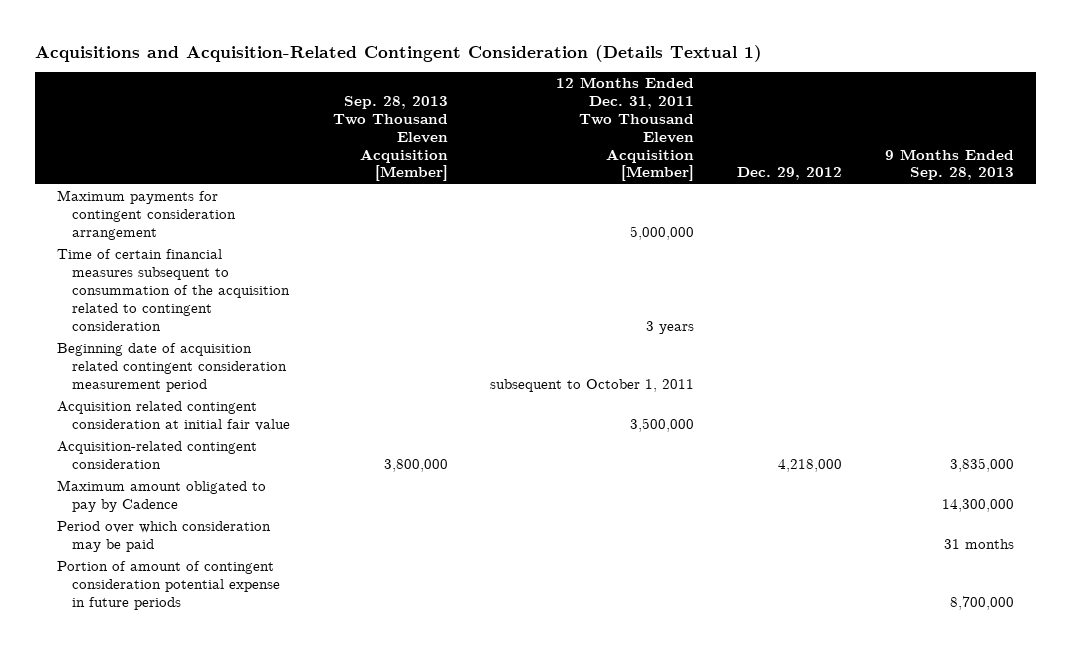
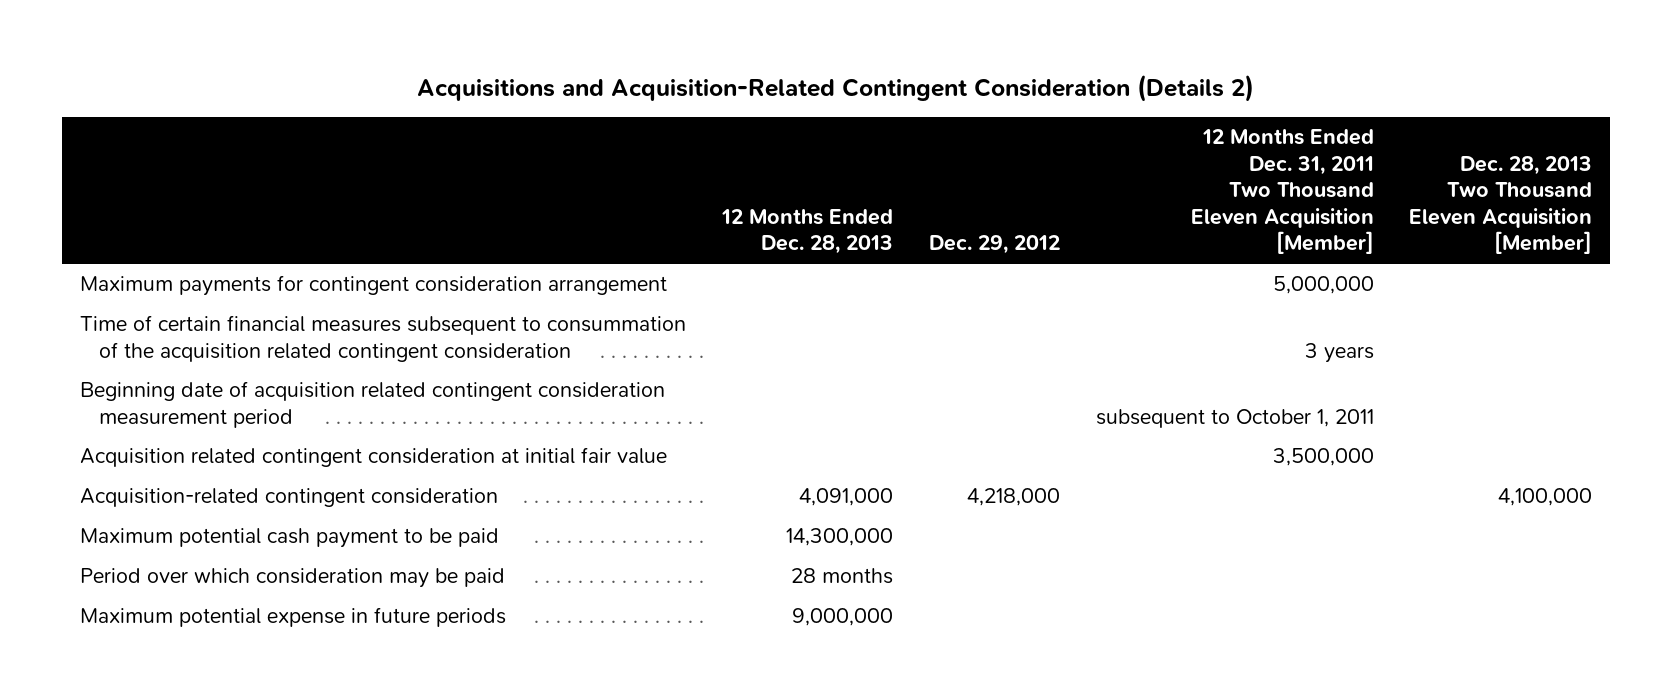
[35,44,763,62] Acquisitions and Acquisition-Related Contingent Consideration (Details Textual 1) -> [417,73,1255,102] Acquisitions and Acquisition-Related Contingent Consideration (Details 2)
[332,96,448,182] Sep. 28, 2013 Two Thousand Eleven Acquisition [Member] -> none
[885,148,1015,181] 9 Months Ended Sep. 28, 2013 -> none
none -> [721,208,894,255] 12 Months Ended Dec. 28, 2013
none -> [1409,155,1593,255] Dec. 28, 2013 Two Thousand Eleven Acquisition [Member]
[56,249,290,331] Time of certain financial measures subsequent to consummation of the acquisition related to contingent consideration -> [80,315,687,362] Time of certain financial measures subsequent to consummation of the acquisition related contingent consideration
[56,480,266,513] Maximum amount obligated to pay by Cadence -> [80,528,500,549] Maximum potential cash payment to be paid
[56,561,280,610] Portion of amount of contingent consideration potential expense in future periods -> [80,607,507,628] Maximum potential expense in future periods

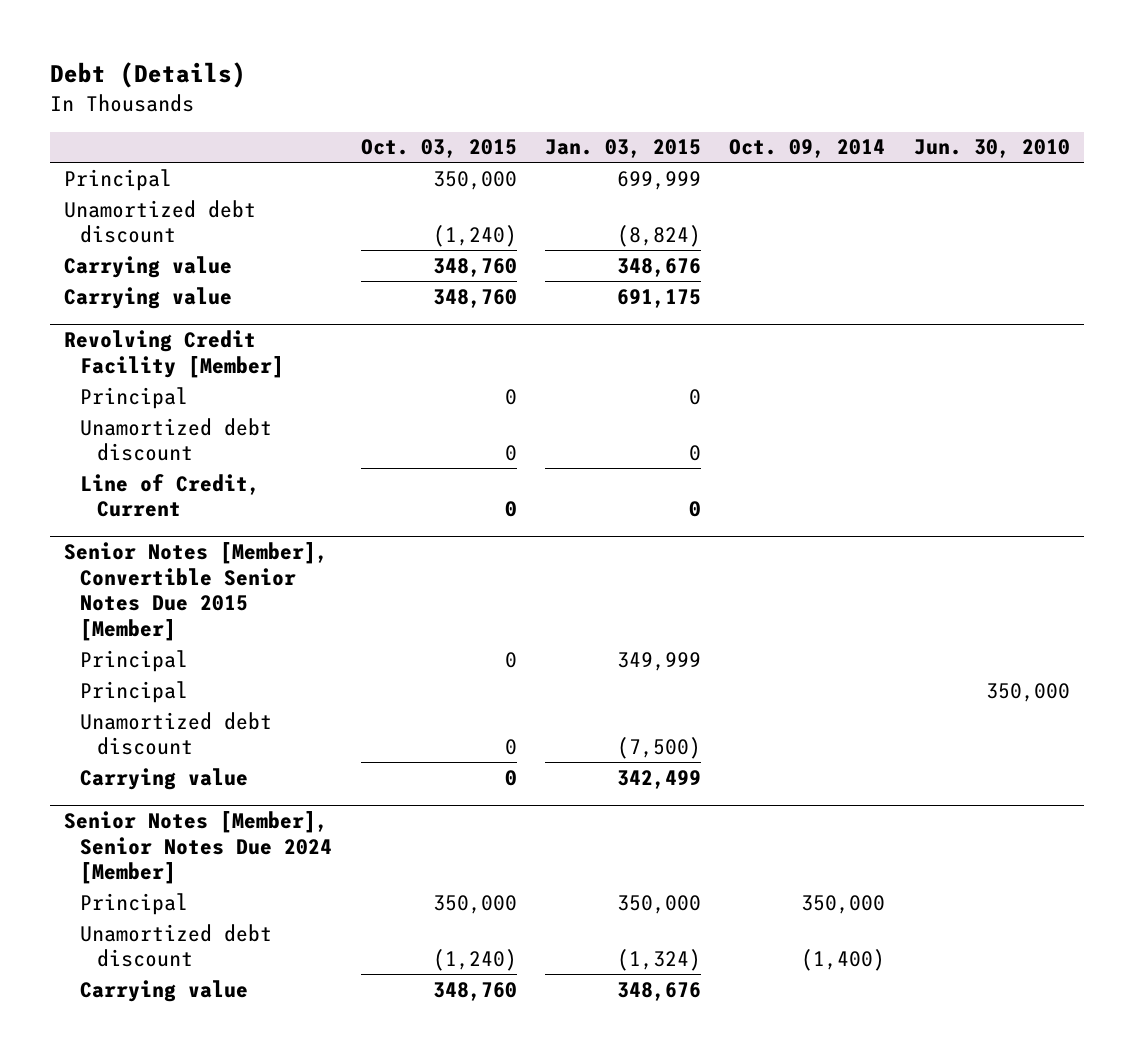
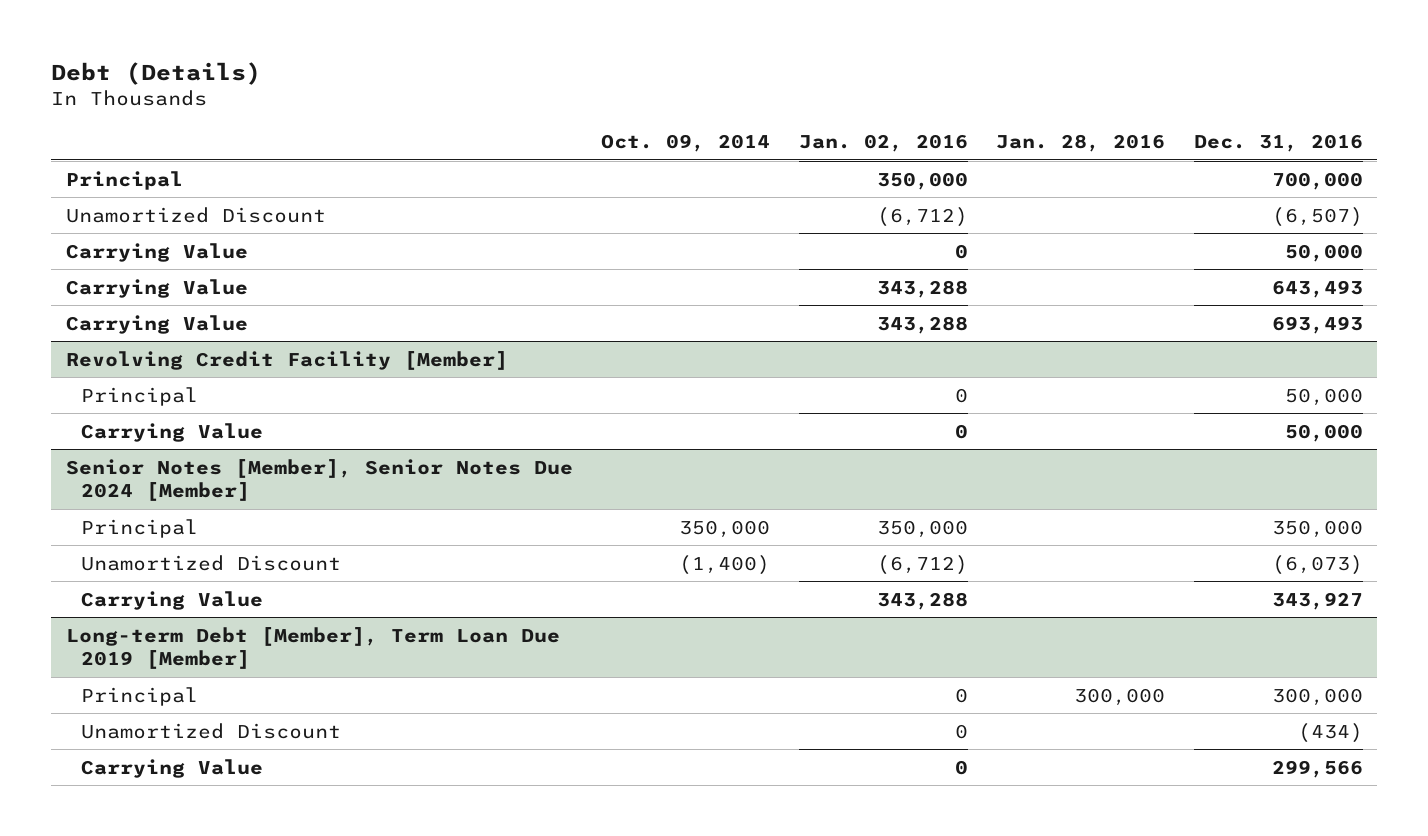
[360,139,517,159] Oct. 03, 2015 -> none
[544,139,701,159] Jan. 03, 2015 -> none
[913,139,1070,159] Jun. 30, 2010 -> none
none -> [798,134,968,153] Jan. 02, 2016
none -> [996,134,1166,153] Jan. 28, 2016
none -> [1193,134,1363,153] Dec. 31, 2016
[63,199,256,244] Unamortized debt discount -> [65,206,326,223] Unamortized Discount
none -> [65,242,248,262] Carrying Value
[63,255,232,278] Carrying value -> [65,278,248,298] Carrying Value
[63,286,232,309] Carrying value -> [65,314,248,334] Carrying Value
[80,417,273,462] Unamortized debt discount -> none
[63,542,328,642] Senior Notes [Member], Convertible Senior Notes Due 2015 [Member] -> none
[80,649,189,672] Principal -> none
[80,680,189,703] Principal -> none
[80,711,273,756] Unamortized debt discount -> none
[80,767,249,790] Carrying value -> none
[80,473,261,518] Line of Credit, Current -> [81,422,264,442] Carrying Value
[80,923,273,968] Unamortized debt discount -> [81,554,342,571] Unamortized Discount
[80,979,249,1002] Carrying value -> [81,590,264,610] Carrying Value
none -> [65,626,560,670] Long-term Debt [Member], Term Loan Due 2019 [Member]
none -> [81,686,199,706] Principal
none -> [81,722,342,739] Unamortized Discount
none -> [81,758,264,778] Carrying Value

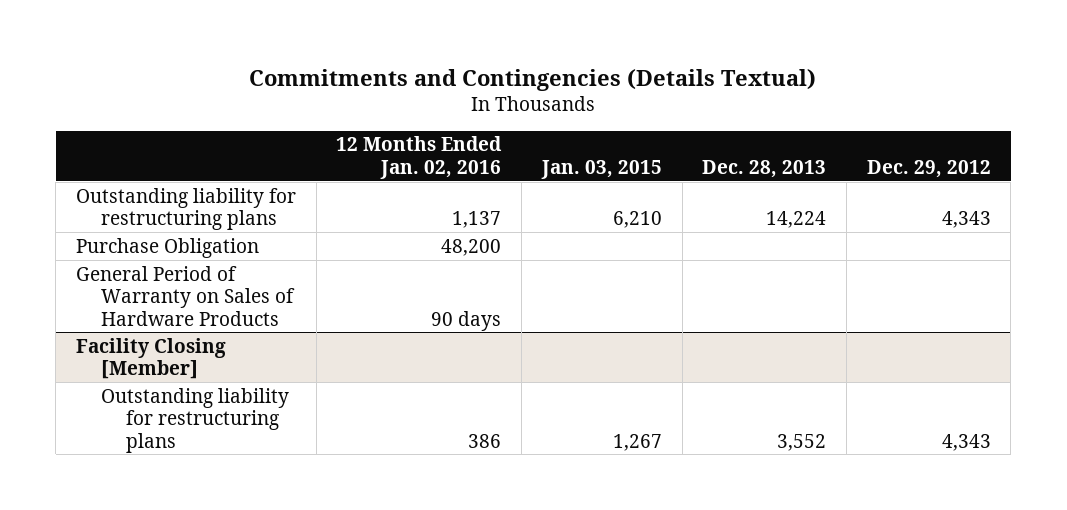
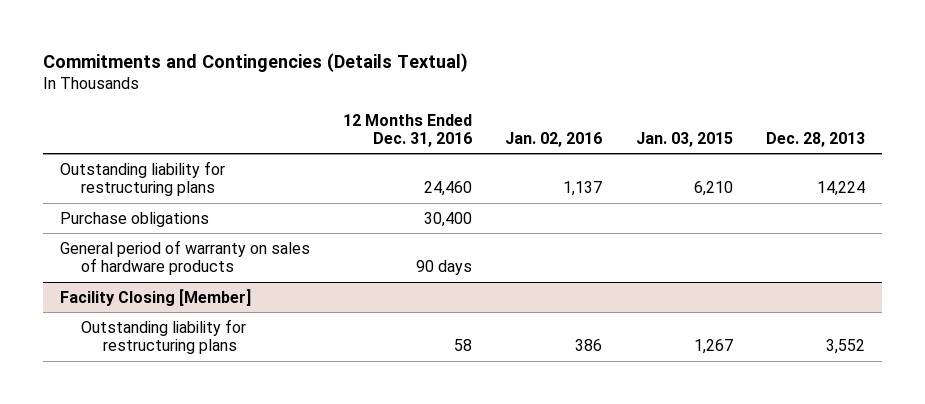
[336,136,503,179] 12 Months Ended Jan. 02, 2016 -> none
[866,159,991,178] Dec. 29, 2012 -> none
none -> [343,113,473,147] 12 Months Ended Dec. 31, 2016
none -> [505,131,603,147] Jan. 02, 2016
[76,237,260,258] Purchase Obligation -> [59,211,209,227] Purchase obligations
[76,265,296,326] General Period of Warranty on Sales of Hardware Products -> [59,239,310,276] General period of warranty on sales of hardware products

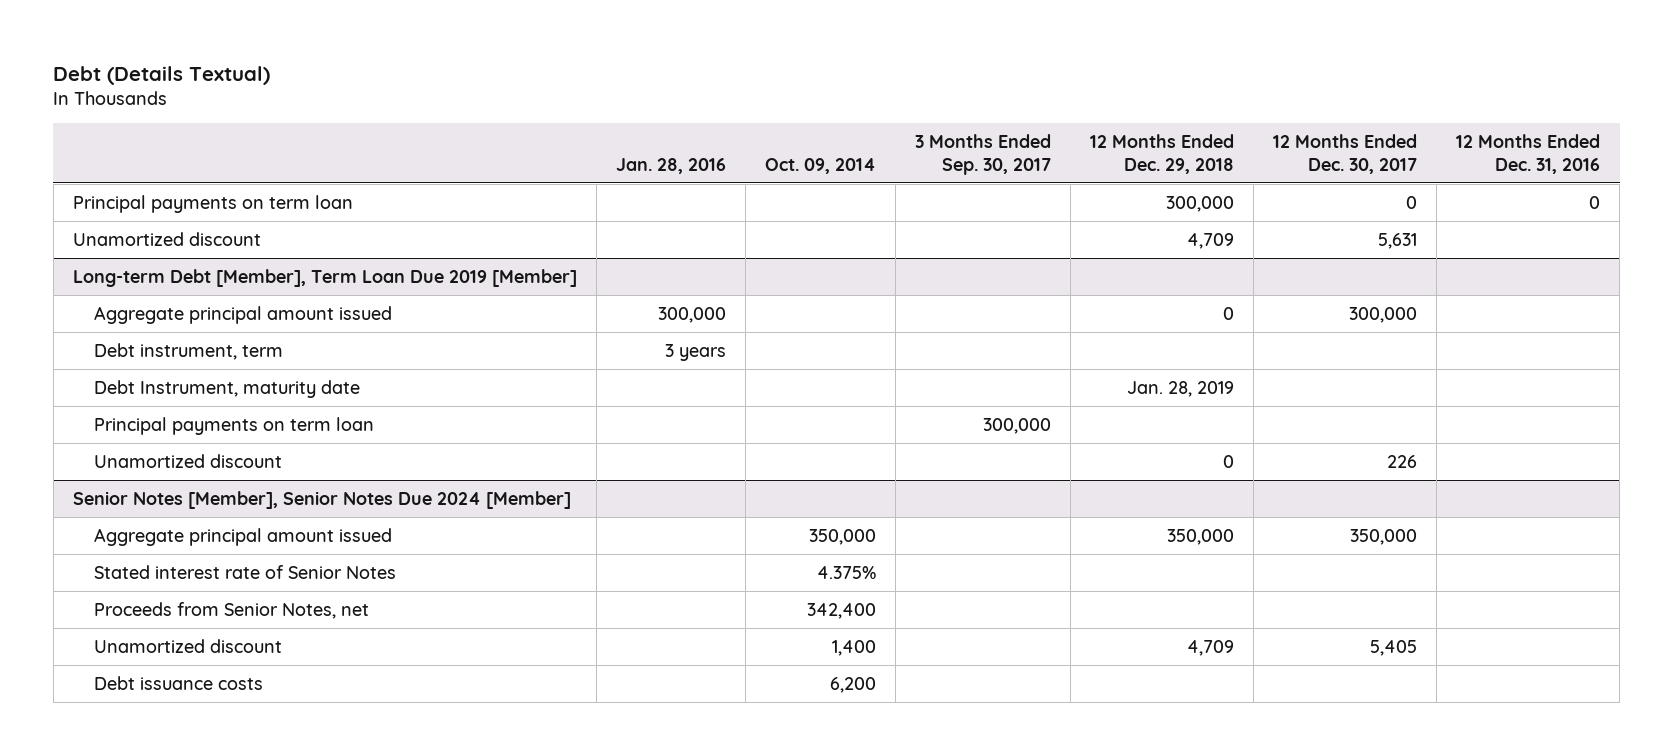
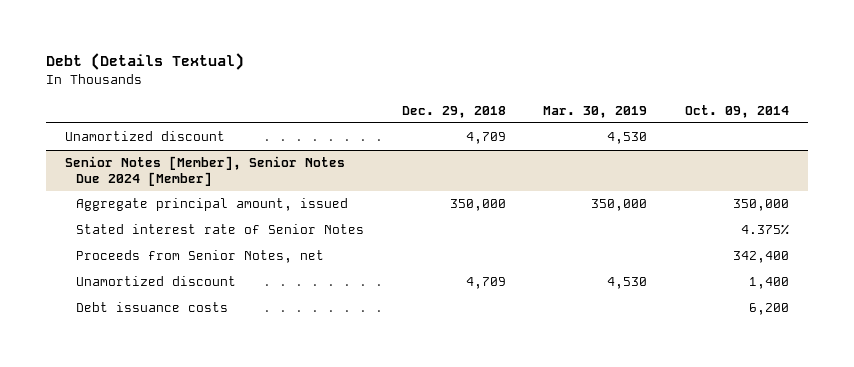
[615,157,726,174] Jan. 28, 2016 -> none
[915,133,1052,175] 3 Months Ended Sep. 30, 2017 -> none
[1090,133,1235,174] 12 Months Ended Dec. 29, 2018 -> none
[1273,133,1418,174] 12 Months Ended Dec. 30, 2017 -> none
[1456,133,1601,174] 12 Months Ended Dec. 31, 2016 -> none
none -> [401,105,506,118] Dec. 29, 2018
none -> [543,105,648,118] Mar. 30, 2019
[72,194,353,213] Principal payments on term loan -> none
[72,268,577,287] Long-term Debt [Member], Term Loan Due 2019 [Member] -> none
[93,305,392,324] Aggregate principal amount issued -> none
[93,342,283,360] Debt instrument, term -> none
[93,379,360,398] Debt Instrument, maturity date -> none
[93,416,374,435] Principal payments on term loan -> none
[93,453,282,468] Unamortized discount -> none
[93,527,392,546] Aggregate principal amount issued -> [76,198,349,212] Aggregate principal amount, issued

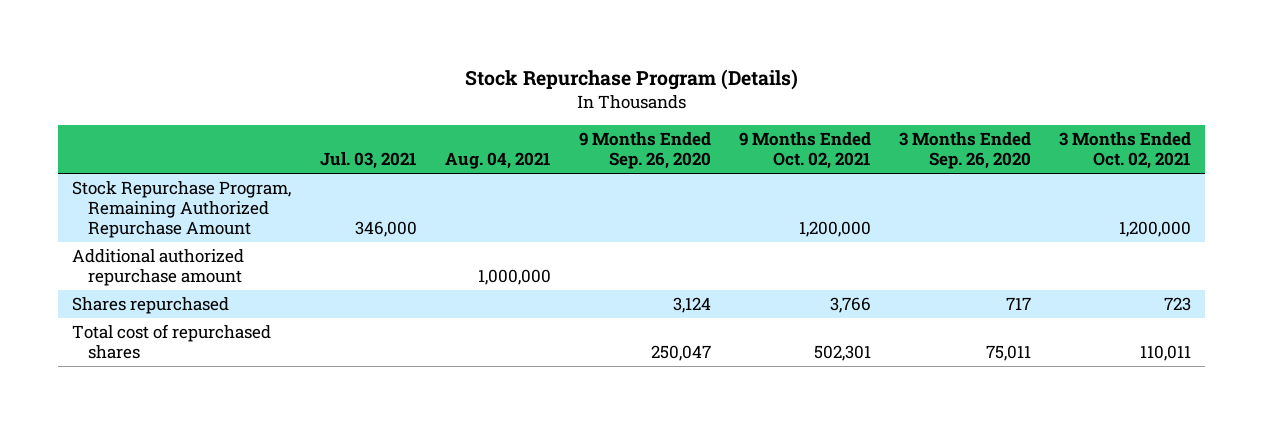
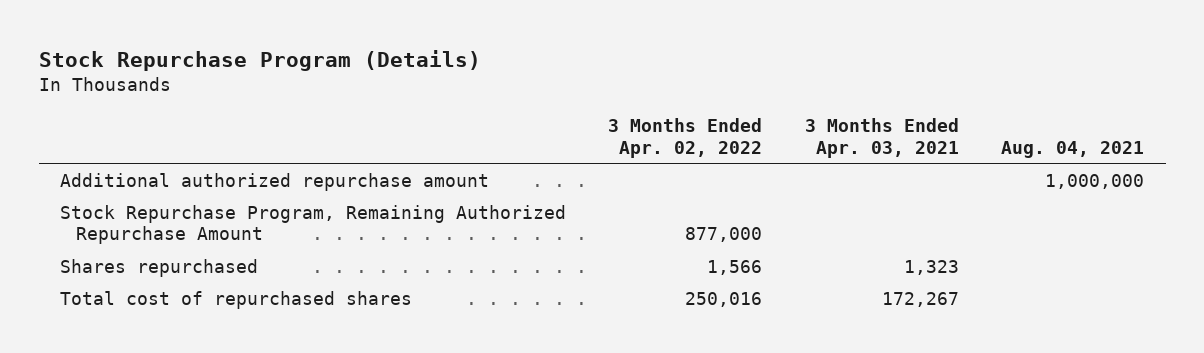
[319,152,417,170] Jul. 03, 2021 -> none
[578,132,711,170] 9 Months Ended Sep. 26, 2020 -> none
[738,132,871,170] 9 Months Ended Oct. 02, 2021 -> none
[899,132,1032,170] 3 Months Ended Sep. 26, 2020 -> none
[1059,132,1192,170] 3 Months Ended Oct. 02, 2021 -> none
none -> [608,117,763,158] 3 Months Ended Apr. 02, 2022
none -> [804,117,959,158] 3 Months Ended Apr. 03, 2021
[72,181,292,238] Stock Repurchase Program, Remaining Authorized Repurchase Amount -> [59,204,566,245] Stock Repurchase Program, Remaining Authorized Repurchase Amount

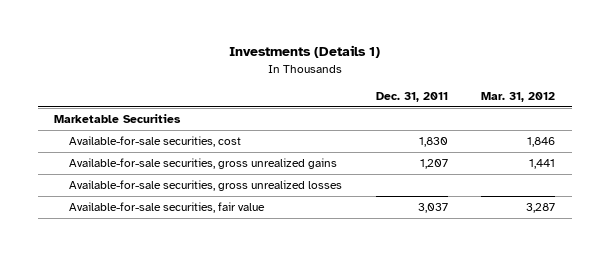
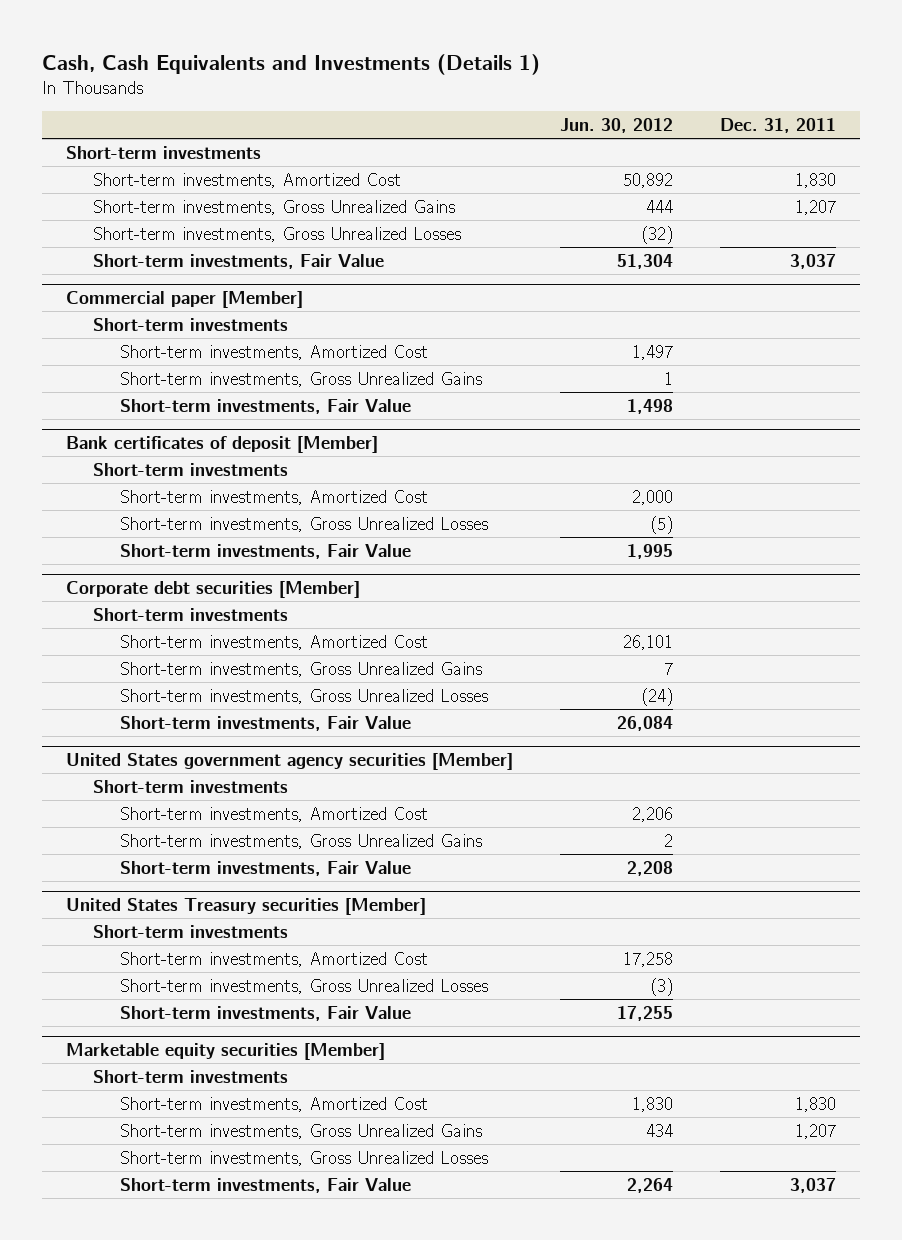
[228,45,380,59] Investments (Details 1) -> [42,53,541,75] Cash, Cash Equivalents and Investments (Details 1)
[481,92,556,103] Mar. 31, 2012 -> none
none -> [560,117,674,133] Jun. 30, 2012
[54,114,182,124] Marketable Securities -> none
none -> [65,145,261,159] Short-term investments
[69,136,242,148] Available-for-sale securities, cost -> [93,172,402,188] Short-term investments, Amortized Cost
[69,158,338,170] Available-for-sale securities, gross unrealized gains -> [93,199,456,215] Short-term investments, Gross Unrealized Gains
[69,180,343,192] Available-for-sale securities, gross unrealized losses -> [93,226,462,242] Short-term investments, Gross Unrealized Losses
[69,202,266,214] Available-for-sale securities, fair value -> [93,253,385,269] Short-term investments, Fair Value
none -> [65,290,303,308] Commercial paper [Member]
none -> [93,317,289,331] Short-term investments
none -> [120,344,429,360] Short-term investments, Amortized Cost
none -> [120,371,483,387] Short-term investments, Gross Unrealized Gains
none -> [120,398,412,414] Short-term investments, Fair Value
none -> [65,435,378,453] Bank certificates of deposit [Member]
none -> [93,462,289,476] Short-term investments
none -> [120,489,429,505] Short-term investments, Amortized Cost
none -> [120,516,489,532] Short-term investments, Gross Unrealized Losses
none -> [120,543,412,559] Short-term investments, Fair Value
none -> [65,580,360,598] Corporate debt securities [Member]
none -> [93,607,289,621] Short-term investments
none -> [120,634,429,650] Short-term investments, Amortized Cost
none -> [120,661,483,677] Short-term investments, Gross Unrealized Gains
none -> [120,688,489,704] Short-term investments, Gross Unrealized Losses
none -> [120,715,412,731] Short-term investments, Fair Value
none -> [65,752,513,770] United States government agency securities [Member]
none -> [93,779,289,793] Short-term investments
none -> [120,806,429,822] Short-term investments, Amortized Cost
none -> [120,833,483,849] Short-term investments, Gross Unrealized Gains
none -> [120,860,412,876] Short-term investments, Fair Value
none -> [65,897,426,915] United States Treasury securities [Member]
none -> [93,924,289,938] Short-term investments
none -> [120,951,429,967] Short-term investments, Amortized Cost
none -> [120,978,489,994] Short-term investments, Gross Unrealized Losses
none -> [120,1005,412,1021] Short-term investments, Fair Value
none -> [65,1042,385,1060] Marketable equity securities [Member]
none -> [93,1069,289,1083] Short-term investments
none -> [120,1096,429,1112] Short-term investments, Amortized Cost
none -> [120,1123,483,1139] Short-term investments, Gross Unrealized Gains
none -> [120,1150,489,1166] Short-term investments, Gross Unrealized Losses
none -> [120,1177,412,1193] Short-term investments, Fair Value

